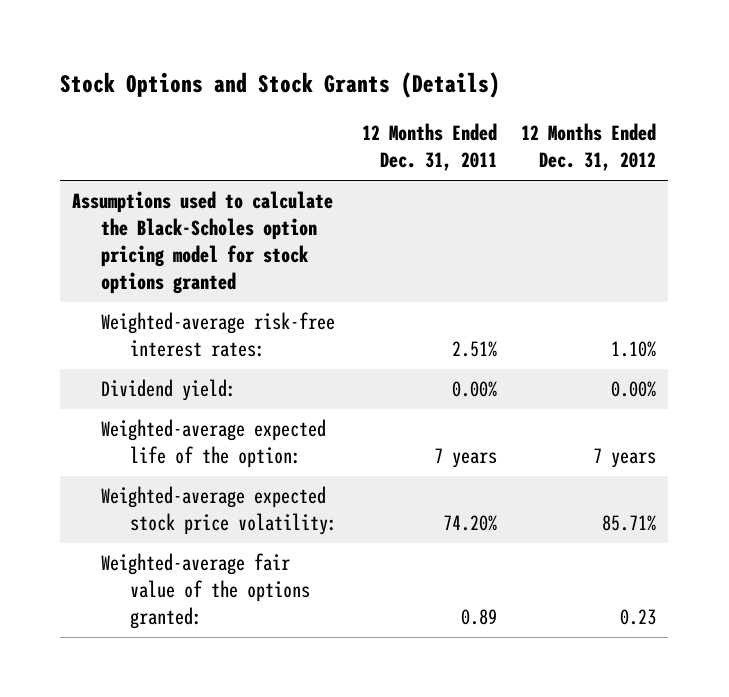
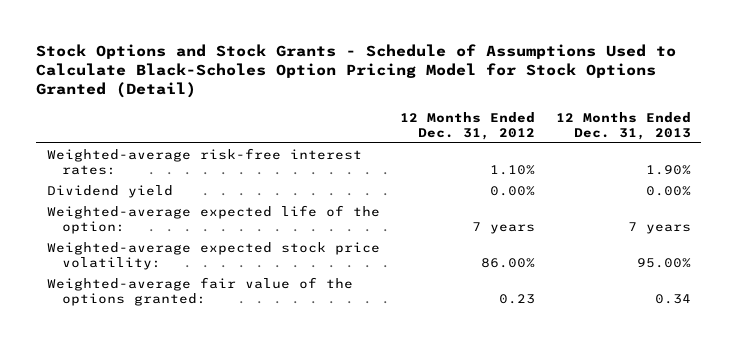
[60,72,501,99] Stock Options and Stock Grants (Details) -> [36,43,677,99] Stock Options and Stock Grants - Schedule of Assumptions Used to Calculate Black-Scholes Option Pricing Model for Stock Options Granted (Detail)
[361,123,497,172] 12 Months Ended Dec. 31, 2011 -> none
none -> [556,111,692,140] 12 Months Ended Dec. 31, 2013
[72,191,334,294] Assumptions used to calculate the Black-Scholes option pricing model for stock options granted -> none
[101,379,237,402] Dividend yield: -> [46,184,173,198] Dividend yield
[602,515,657,532] 85.71% -> [481,257,536,268] 86.00%

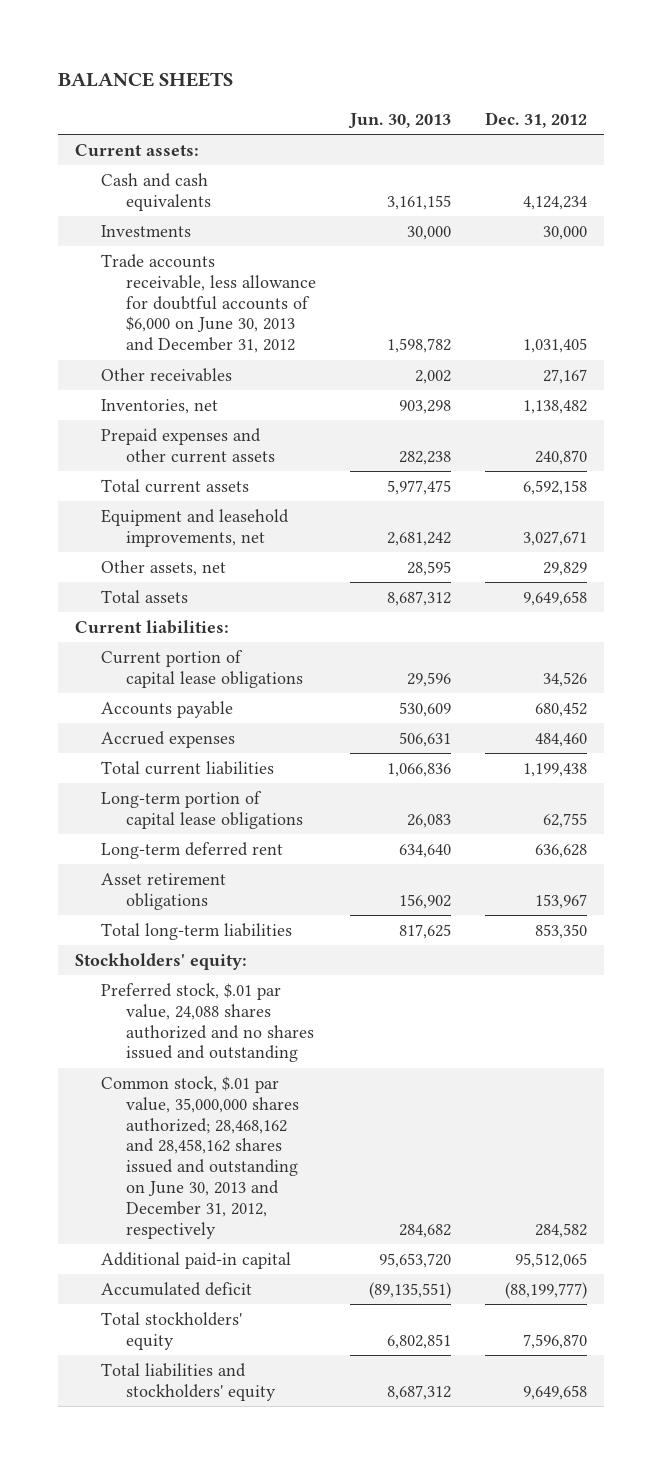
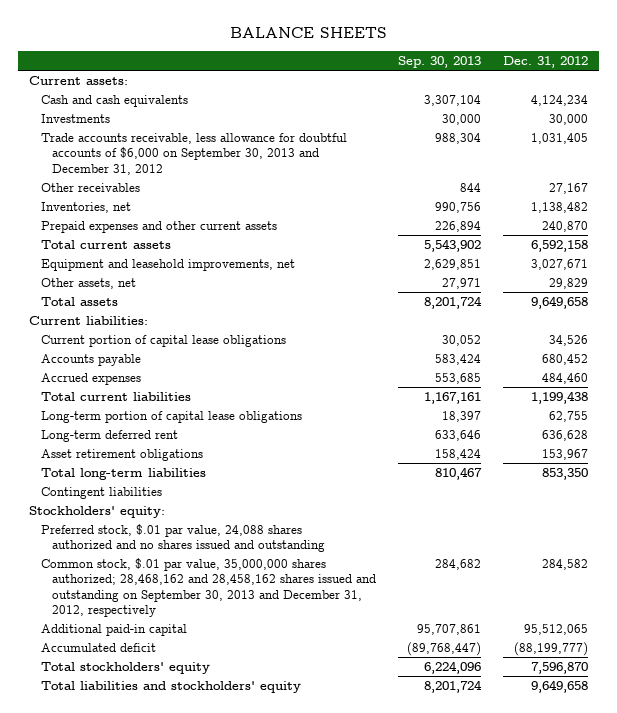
[348,112,452,129] Jun. 30, 2013 -> none
none -> [398,56,482,69] Sep. 30, 2013
[100,253,317,354] Trade accounts receivable, less allowance for doubtful accounts of $6,000 on June 30, 2013 and December 31, 2012 -> [40,132,347,175] Trade accounts receivable, less allowance for doubtful accounts of $6,000 on September 30, 2013 and December 31, 2012
none -> [40,486,162,499] Contingent liabilities
[100,1075,300,1239] Common stock, $.01 par value, 35,000,000 shares authorized; 28,468,162 and 28,458,162 shares issued and outstanding on June 30, 2013 and December 31, 2012, respectively -> [40,557,377,618] Common stock, $.01 par value, 35,000,000 shares authorized; 28,468,162 and 28,458,162 shares issued and outstanding on September 30, 2013 and December 31, 2012, respectively

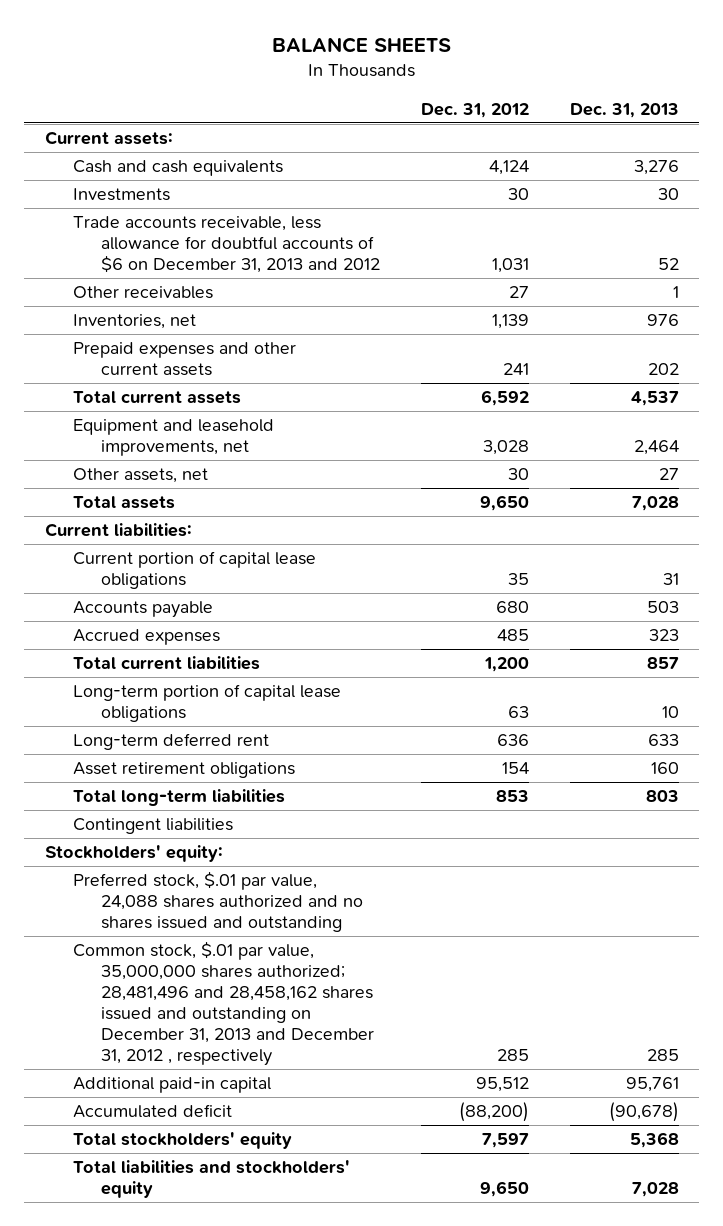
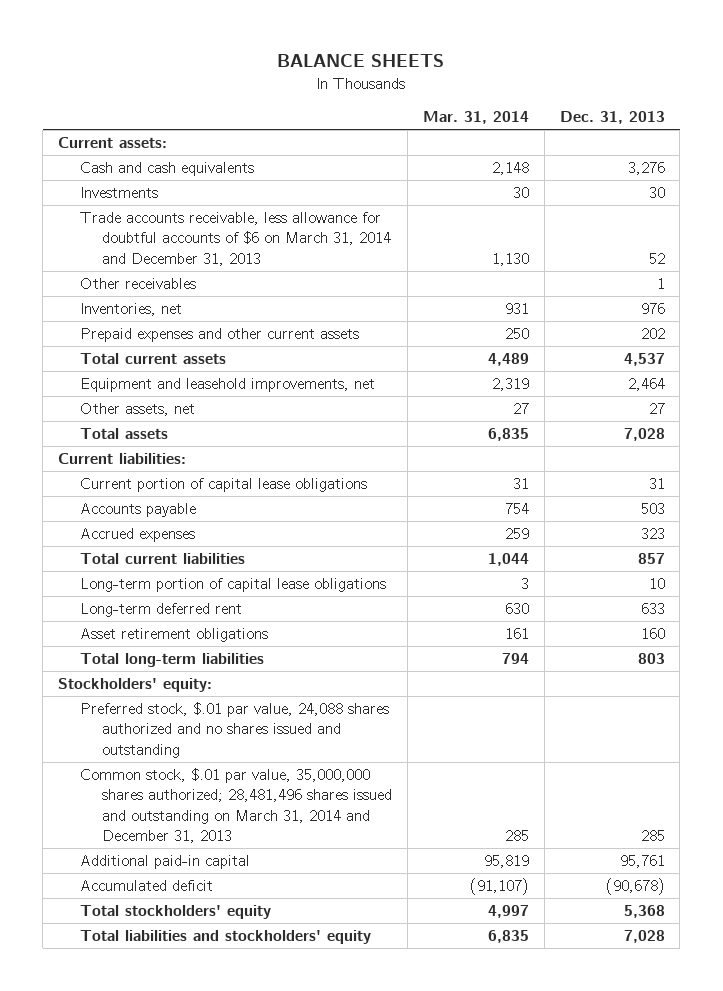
[420,102,529,118] Dec. 31, 2012 -> none
none -> [423,111,530,125] Mar. 31, 2014
[72,216,380,274] Trade accounts receivable, less allowance for doubtful accounts of $6 on December 31, 2013 and 2012 -> [80,211,392,266] Trade accounts receivable, less allowance for doubtful accounts of $6 on March 31, 2014 and December 31, 2013
[72,818,233,835] Contingent liabilities -> none
[72,941,374,1067] Common stock, $.01 par value, 35,000,000 shares authorized; 28,481,496 and 28,458,162 shares issued and outstanding on December 31, 2013 and December 31, 2012 , respectively -> [80,767,393,844] Common stock, $.01 par value, 35,000,000 shares authorized; 28,481,496 shares issued and outstanding on March 31, 2014 and December 31, 2013

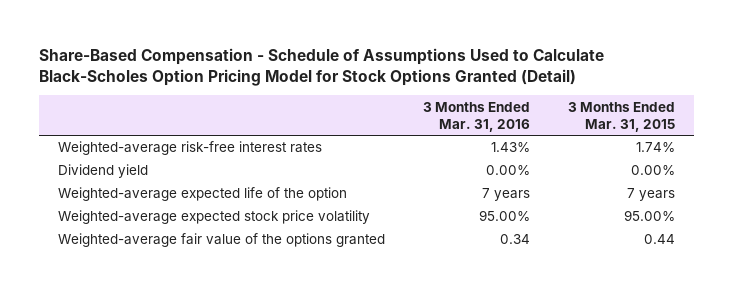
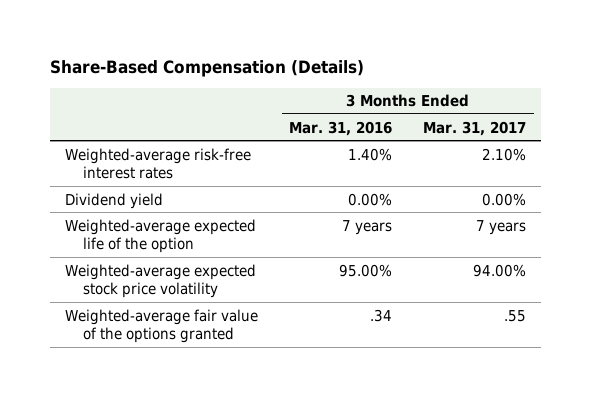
[39,47,605,86] Share-Based Compensation - Schedule of Assumptions Used to Calculate Black-Scholes Option Pricing Model for Stock Options Granted (Detail) -> [50,59,365,77] Share-Based Compensation (Details)
[568,101,676,132] 3 Months Ended Mar. 31, 2015 -> none
none -> [422,120,526,136] Mar. 31, 2017
[491,142,531,153] 1.43% -> [348,147,393,161] 1.40%
[500,234,531,245] 0.34 -> [370,308,393,322] .34

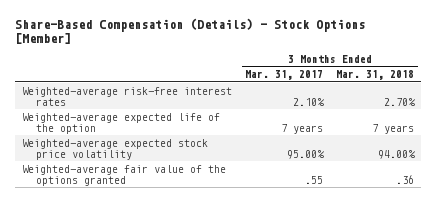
[50,59,365,77] Share-Based Compensation (Details) -> [14,17,365,44] Share-Based Compensation (Details) - Stock Options [Member]
[289,120,393,136] Mar. 31, 2016 -> none
none -> [336,70,415,81] Mar. 31, 2018
[65,192,164,209] Dividend yield -> none
[472,263,526,277] 94.00% -> [286,149,325,159] 95.00%

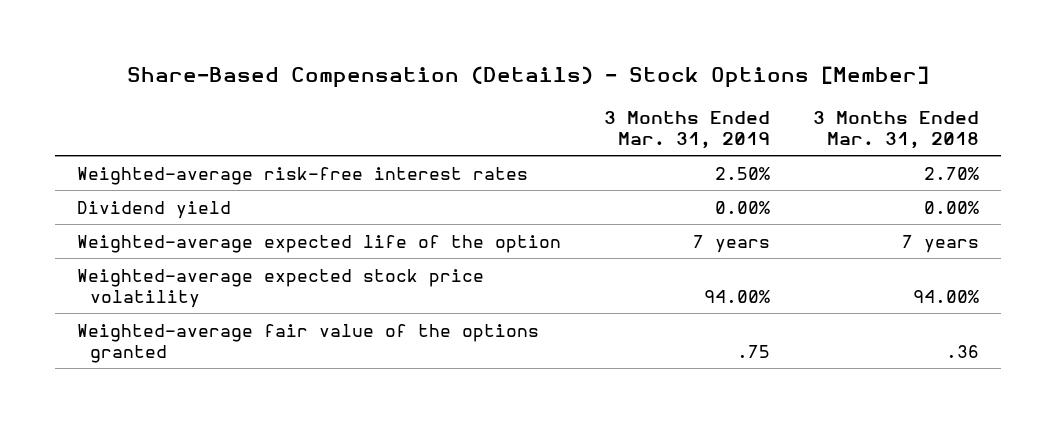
[244,70,323,81] Mar. 31, 2017 -> none
none -> [603,110,770,149] 3 Months Ended Mar. 31, 2019
none -> [76,200,231,219] Dividend yield

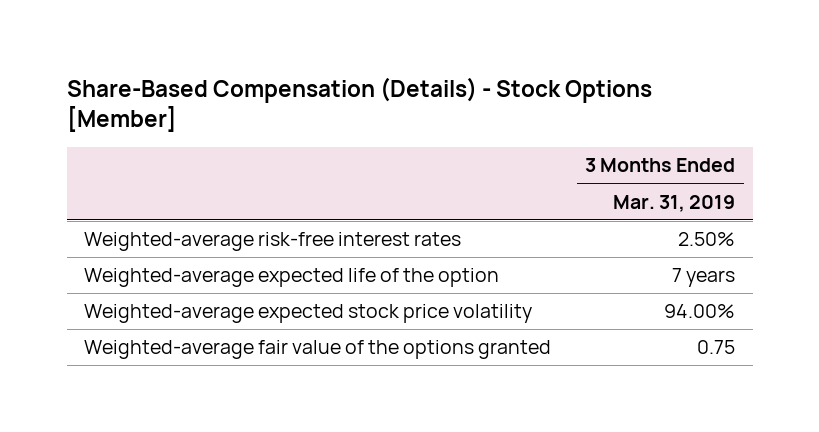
[813,110,980,149] 3 Months Ended Mar. 31, 2018 -> none
[76,200,231,219] Dividend yield -> none
[736,344,770,358] .75 -> [697,340,736,355] 0.75

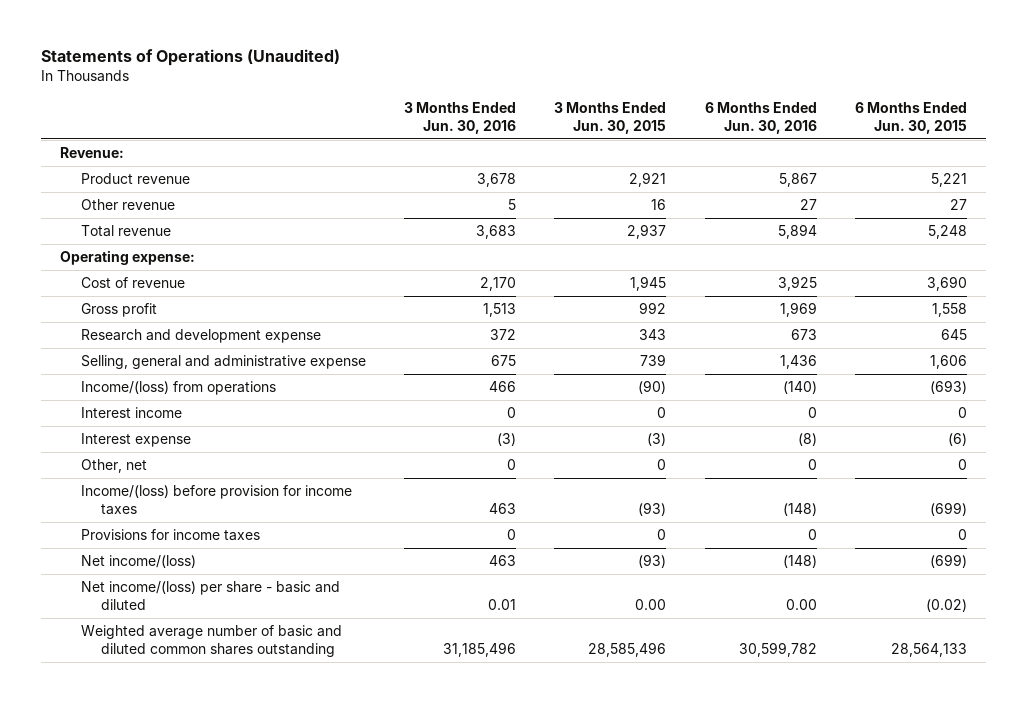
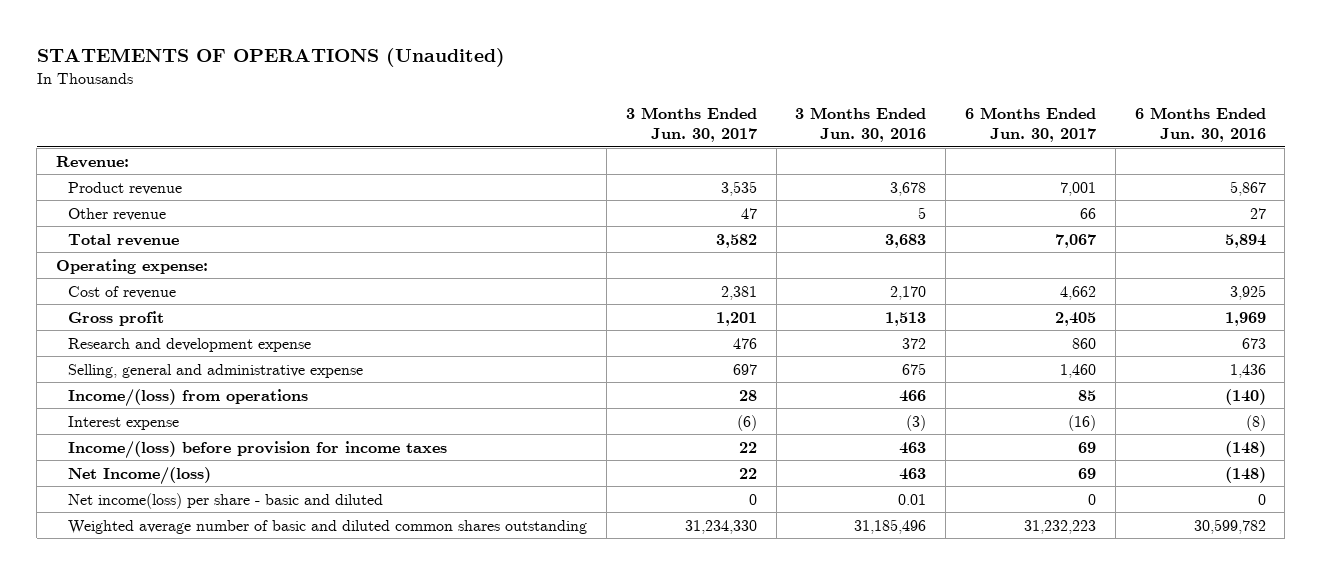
[40,49,340,67] Statements of Operations (Unaudited) -> [36,48,505,68] STATEMENTS OF OPERATIONS (Unaudited)
[554,101,667,134] 3 Months Ended Jun. 30, 2015 -> none
[855,101,968,134] 6 Months Ended Jun. 30, 2015 -> none
none -> [625,106,757,143] 3 Months Ended Jun. 30, 2017
none -> [965,106,1097,143] 6 Months Ended Jun. 30, 2017
[80,407,182,419] Interest income -> none
[80,459,147,474] Other, net -> none
[80,529,260,542] Provisions for income taxes -> none
[80,555,196,569] Net income/(loss) -> [68,466,212,485] Net Income/(loss)
[80,581,340,611] Net income/(loss) per share - basic and diluted -> [68,492,384,509] Net income(loss) per share - basic and diluted
[785,599,817,611] 0.00 -> [1257,493,1266,505] 0

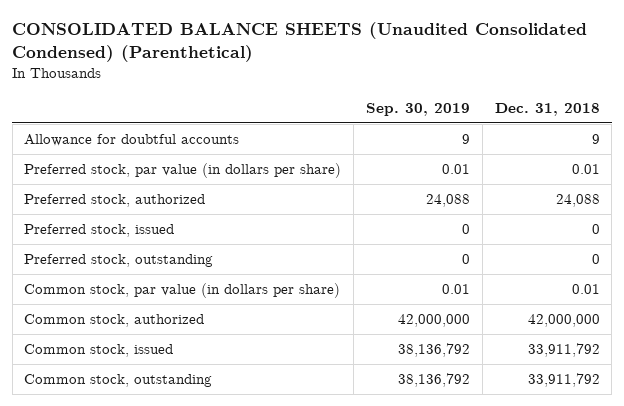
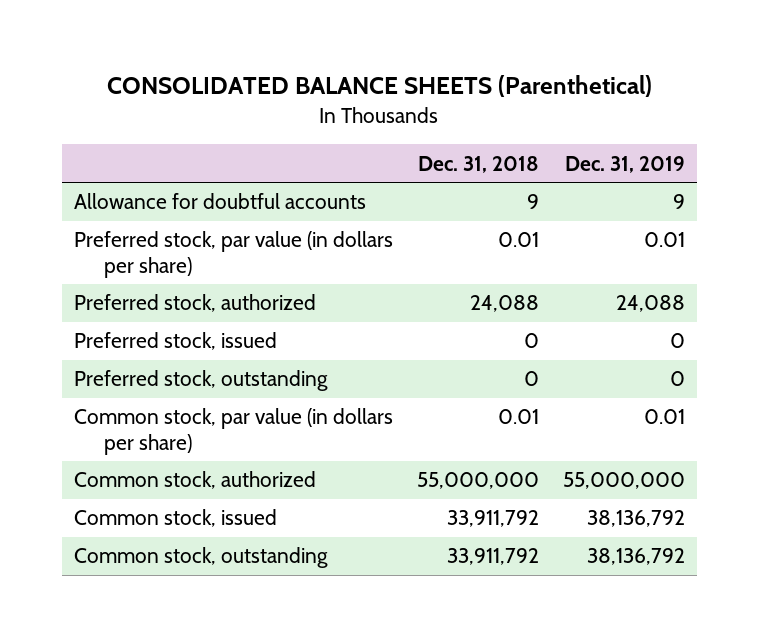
[12,22,588,63] CONSOLIDATED BALANCE SHEETS (Unaudited Consolidated Condensed) (Parenthetical) -> [107,75,653,98] CONSOLIDATED BALANCE SHEETS (Parenthetical)
[365,103,470,117] Sep. 30, 2019 -> none
none -> [565,155,686,173] Dec. 31, 2019
[527,313,600,327] 42,000,000 -> [416,472,539,490] 55,000,000

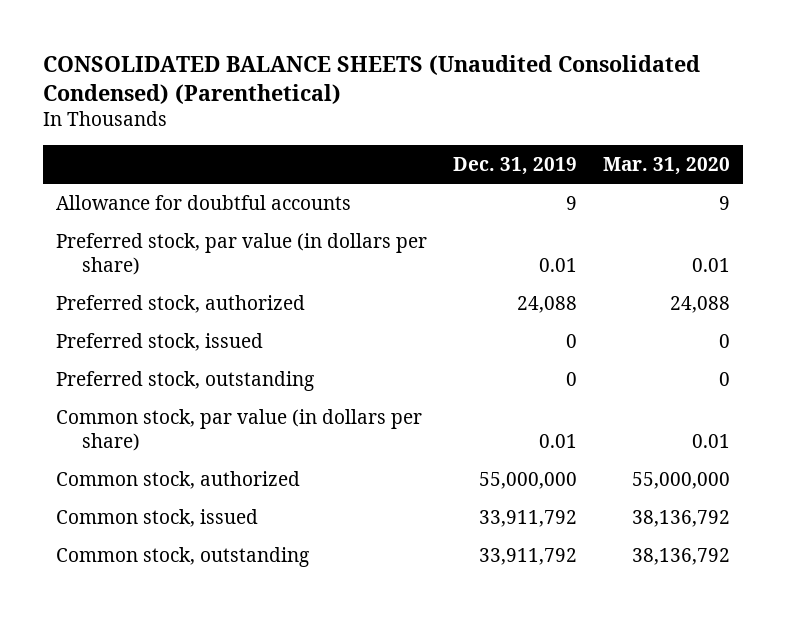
[107,75,653,98] CONSOLIDATED BALANCE SHEETS (Parenthetical) -> [42,54,700,105] CONSOLIDATED BALANCE SHEETS (Unaudited Consolidated Condensed) (Parenthetical)
[417,155,539,173] Dec. 31, 2018 -> none
none -> [603,156,731,175] Mar. 31, 2020
[587,510,686,528] 38,136,792 -> [479,509,578,527] 33,911,792
[587,548,686,566] 38,136,792 -> [479,547,578,565] 33,911,792

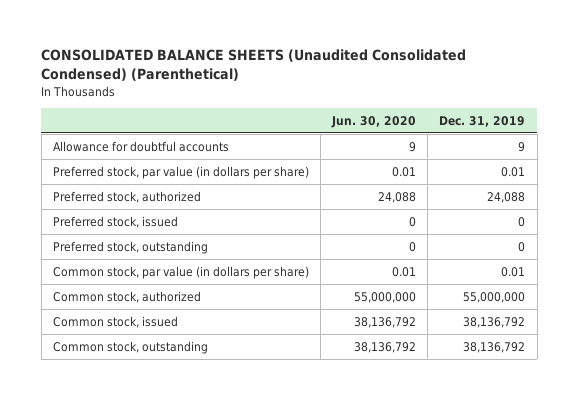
[603,156,731,175] Mar. 31, 2020 -> none
none -> [331,115,417,128] Jun. 30, 2020
[479,509,578,527] 33,911,792 -> [463,316,526,328] 38,136,792
[479,547,578,565] 33,911,792 -> [463,341,526,353] 38,136,792

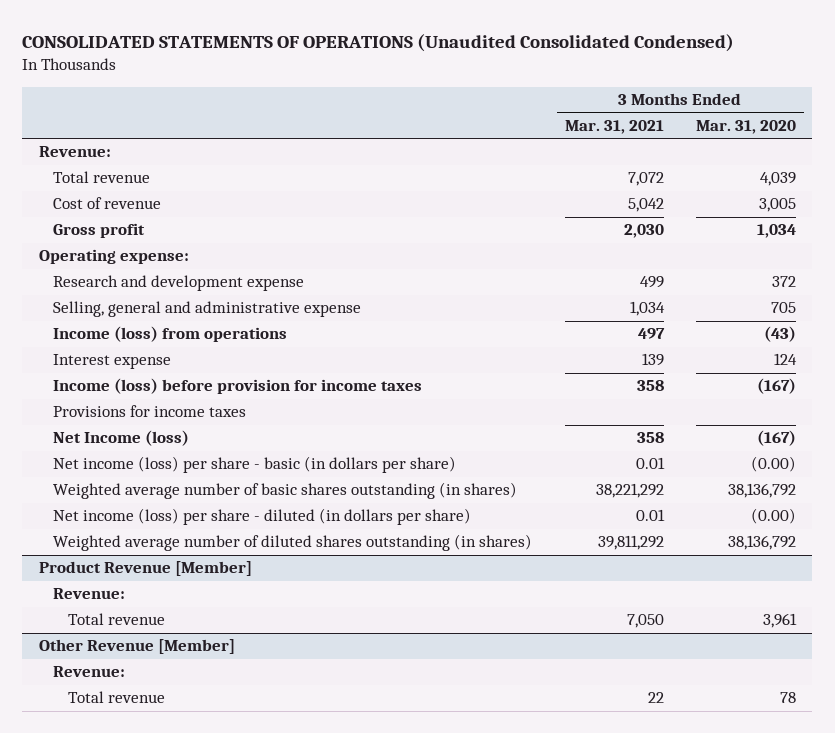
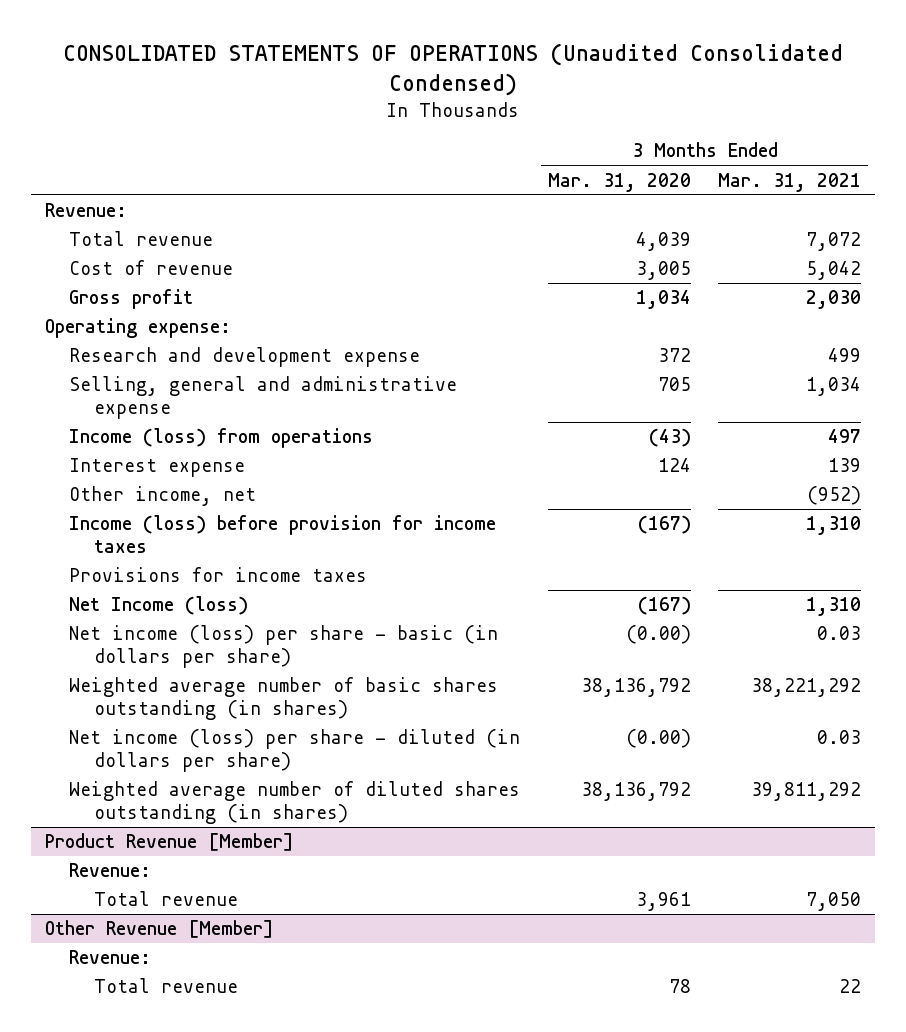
none -> [69,486,257,507] Other income, net
[636,380,664,392] 358 -> [806,516,862,536] 1,310
[636,432,664,444] 358 -> [806,597,862,617] 1,310
[635,457,665,470] 0.01 -> [817,626,862,641] 0.03
[635,509,665,522] 0.01 -> [817,730,862,745] 0.03

